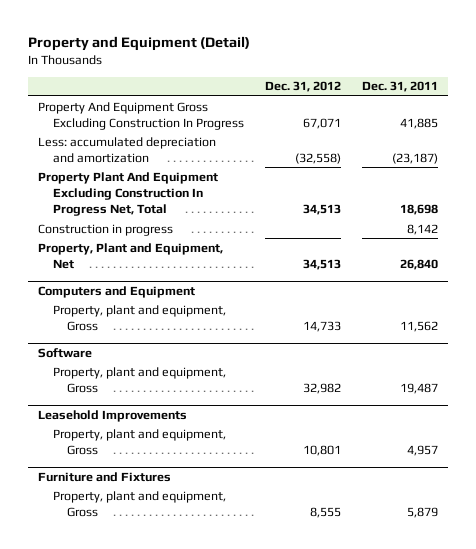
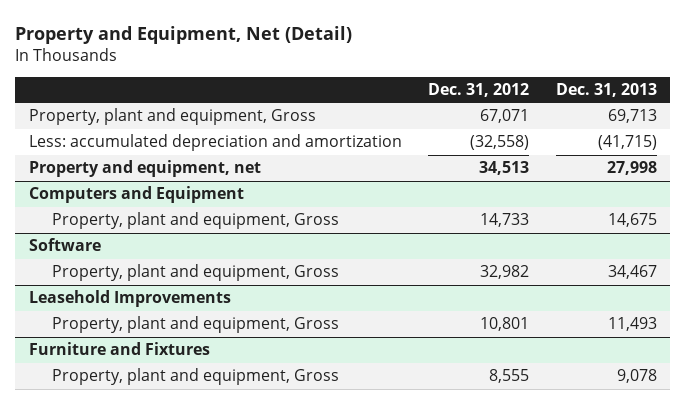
[27,36,250,52] Property and Equipment (Detail) -> [15,25,353,44] Property and Equipment, Net (Detail)
[361,81,438,93] Dec. 31, 2011 -> none
none -> [555,82,657,97] Dec. 31, 2013
[38,101,244,130] Property And Equipment Gross Excluding Construction In Progress -> [28,108,316,126] Property, plant and equipment, Gross
[38,171,219,217] Property Plant And Equipment Excluding Construction In Progress Net, Total -> none
[38,223,174,236] Construction in progress -> none
[38,242,224,269] Property, Plant and Equipment, Net -> [28,160,261,178] Property and equipment, net

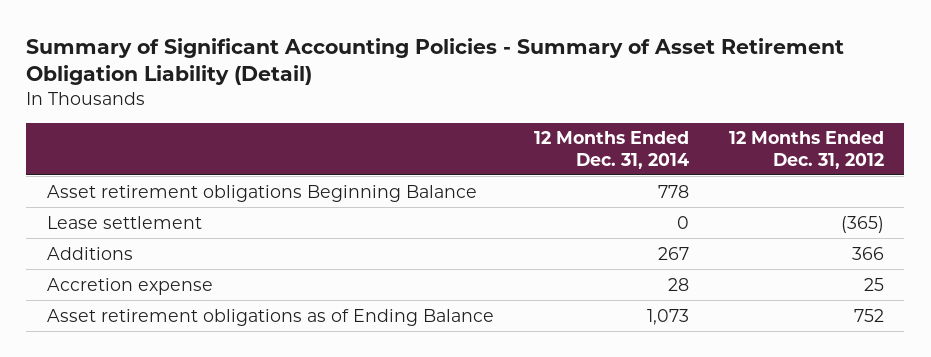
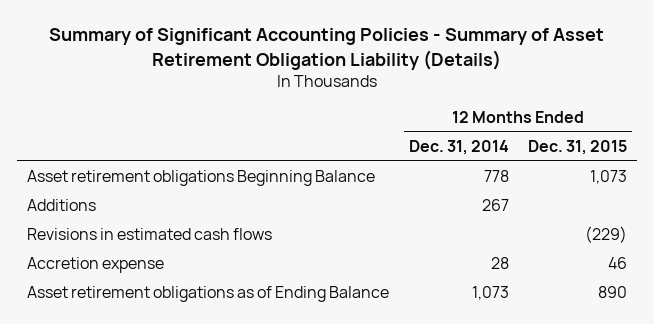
[26,37,845,86] Summary of Significant Accounting Policies - Summary of Asset Retirement Obligation Liability (Detail) -> [49,28,605,70] Summary of Significant Accounting Policies - Summary of Asset Retirement Obligation Liability (Details)
[729,131,885,169] 12 Months Ended Dec. 31, 2012 -> none
none -> [528,139,628,155] Dec. 31, 2015
[46,215,202,229] Lease settlement -> none
none -> [26,228,272,241] Revisions in estimated cash flows

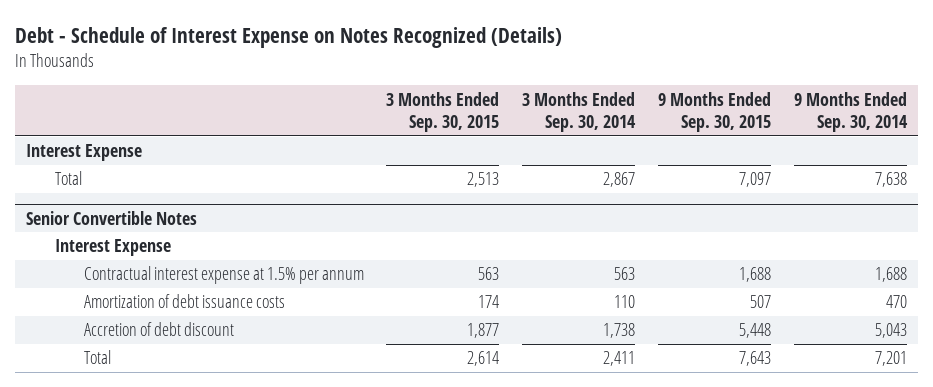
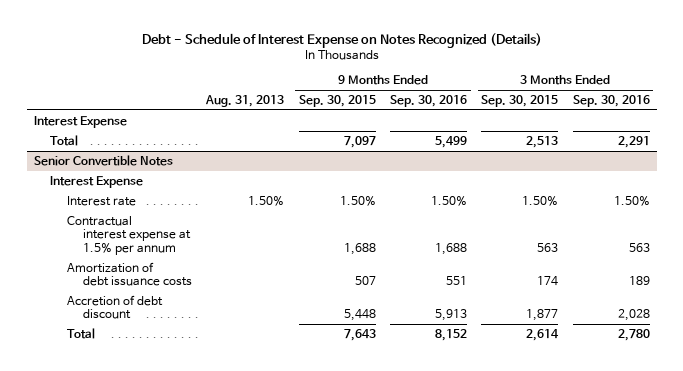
[522,91,637,133] 3 Months Ended Sep. 30, 2014 -> none
[794,91,909,133] 9 Months Ended Sep. 30, 2014 -> none
none -> [205,94,285,107] Aug. 31, 2013
none -> [389,94,467,107] Sep. 30, 2016
none -> [572,94,650,107] Sep. 30, 2016
none -> [66,195,136,206] Interest rate

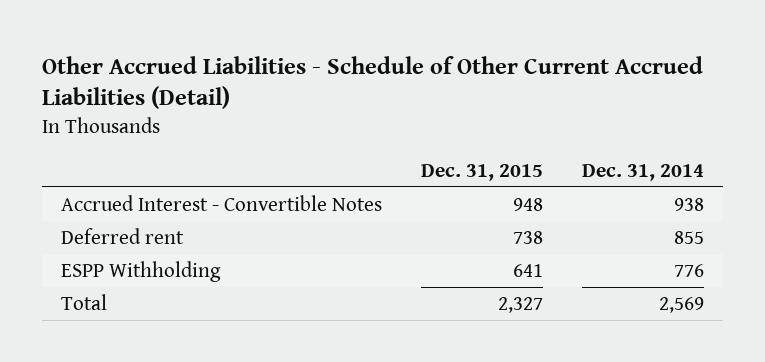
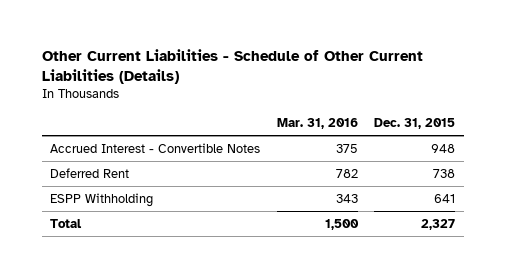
[41,55,703,110] Other Accrued Liabilities - Schedule of Other Current Accrued Liabilities (Detail) -> [41,49,423,84] Other Current Liabilities - Schedule of Other Current Liabilities (Details)
[581,163,704,181] Dec. 31, 2014 -> none
none -> [276,117,358,129] Mar. 31, 2016
[61,228,185,245] Deferred rent -> [49,167,129,178] Deferred Rent

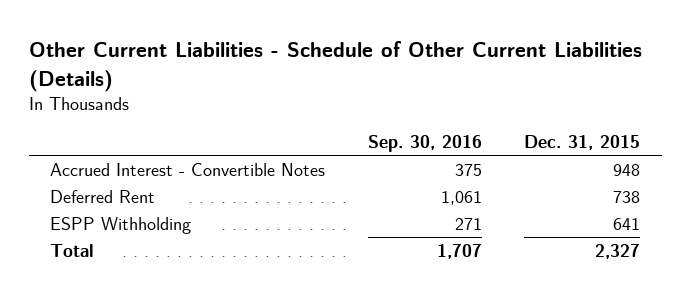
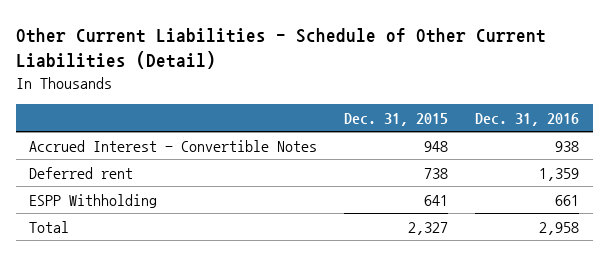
[29,41,643,92] Other Current Liabilities - Schedule of Other Current Liabilities (Details) -> [15,28,546,70] Other Current Liabilities - Schedule of Other Current Liabilities (Detail)
[367,135,482,153] Sep. 30, 2016 -> none
none -> [475,112,580,126] Dec. 31, 2016
[50,189,156,203] Deferred Rent -> [29,166,134,179] Deferred rent

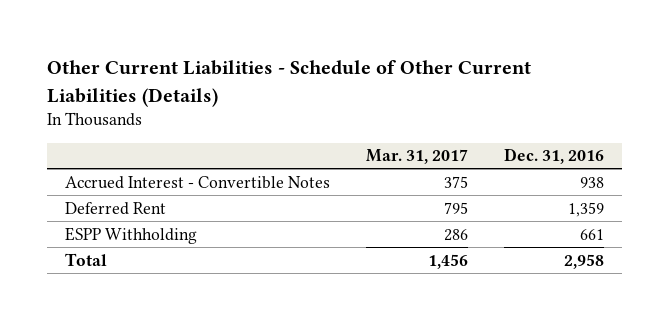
[15,28,546,70] Other Current Liabilities - Schedule of Other Current Liabilities (Detail) -> [47,60,532,107] Other Current Liabilities - Schedule of Other Current Liabilities (Details)
[344,112,449,126] Dec. 31, 2015 -> none
none -> [365,149,468,165] Mar. 31, 2017
[29,166,134,179] Deferred rent -> [65,201,167,215] Deferred Rent

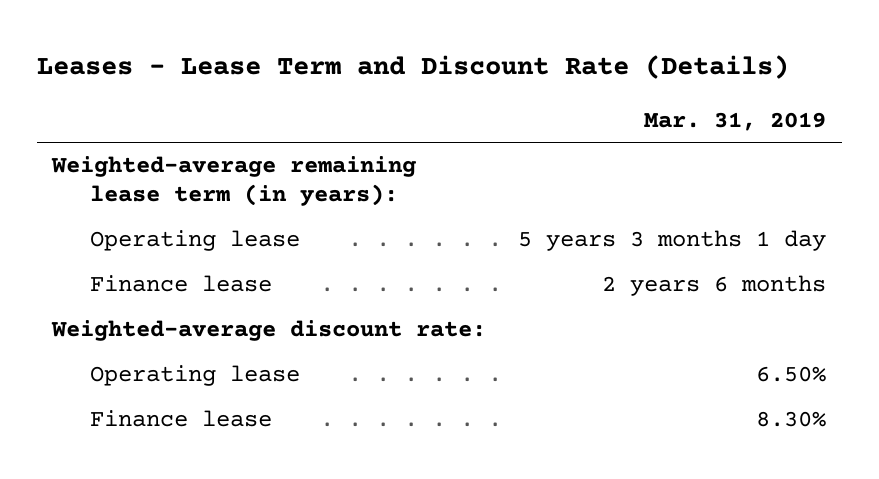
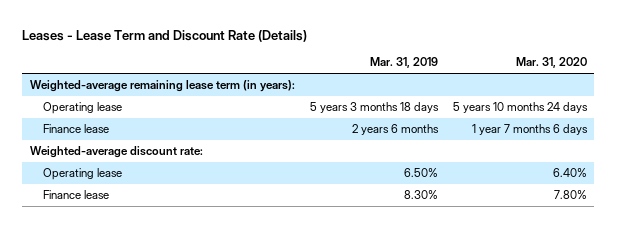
none -> [515,57,587,69] Mar. 31, 2020
[518,230,827,252] 5 years 3 months 1 day -> [309,102,439,114] 5 years 3 months 18 days

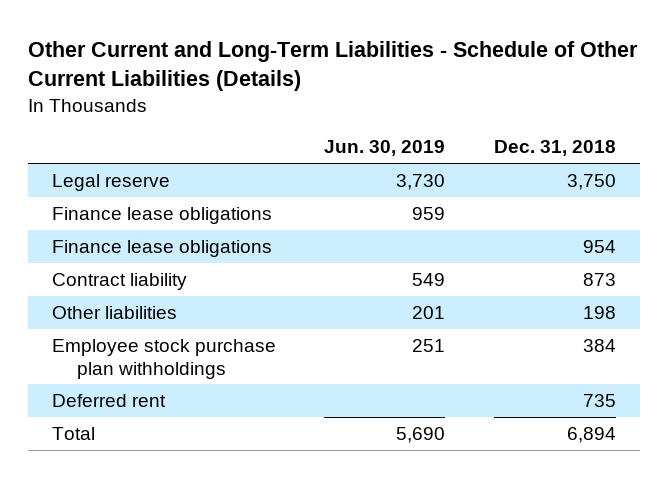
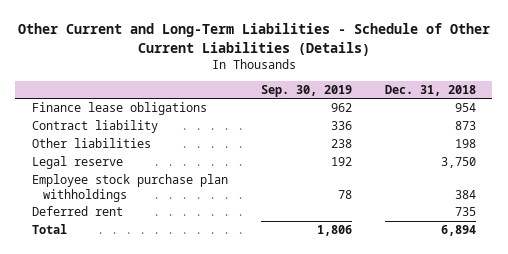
[324,140,446,157] Jun. 30, 2019 -> none
none -> [260,84,352,97] Sep. 30, 2019
[51,206,272,224] Finance lease obligations -> none
[51,173,170,191] Legal reserve -> [31,156,123,170] Legal reserve

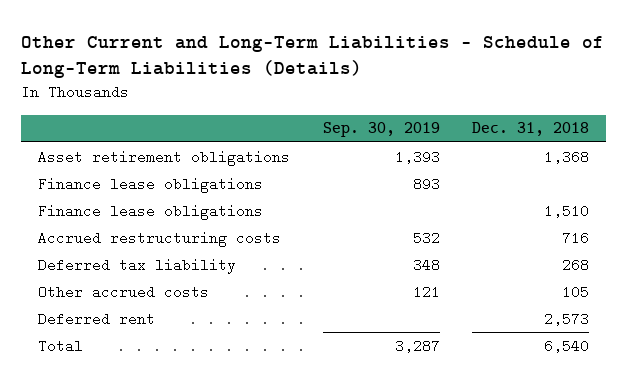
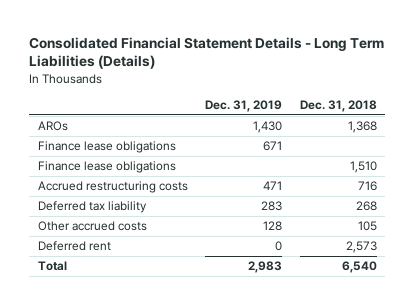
[21,35,605,79] Other Current and Long-Term Liabilities - Schedule of Long-Term Liabilities (Details) -> [29,36,385,70] Consolidated Financial Statement Details - Long Term Liabilities (Details)
[322,122,440,138] Sep. 30, 2019 -> none
none -> [205,100,283,113] Dec. 31, 2019
[37,149,290,166] Asset retirement obligations -> [37,121,68,132] AROs

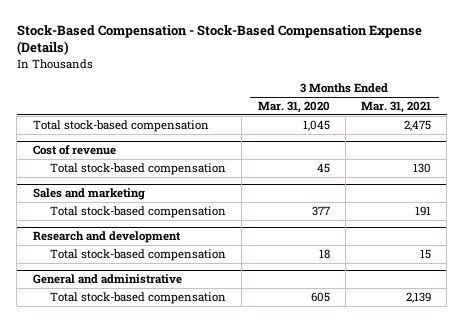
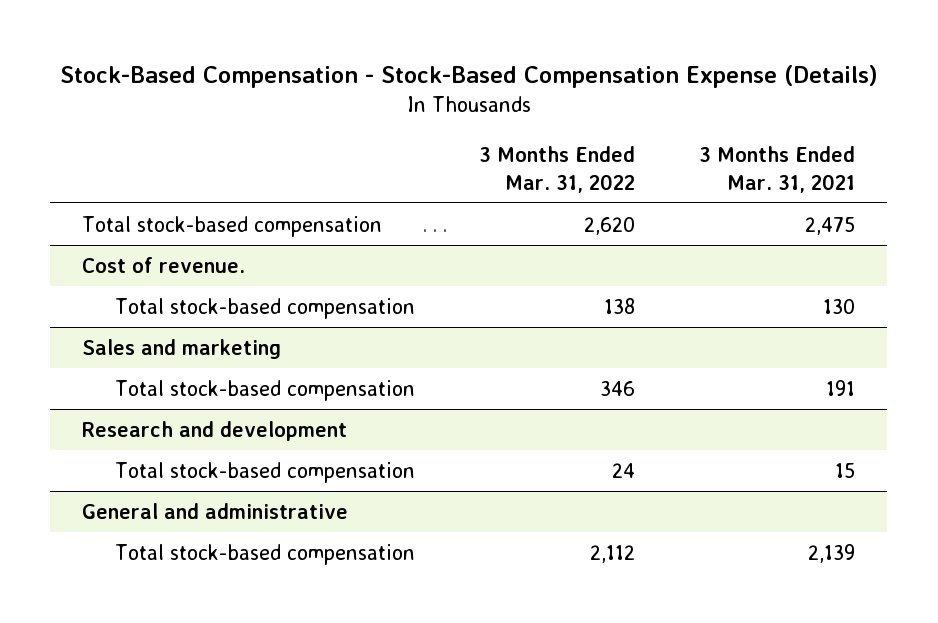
[257,101,330,114] Mar. 31, 2020 -> none
none -> [479,145,636,193] 3 Months Ended Mar. 31, 2022
[32,145,116,156] Cost of revenue -> [82,256,246,273] Cost of revenue.

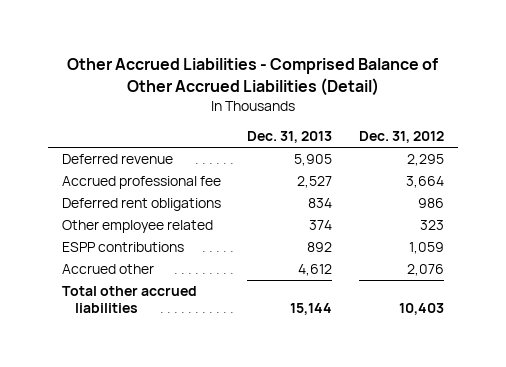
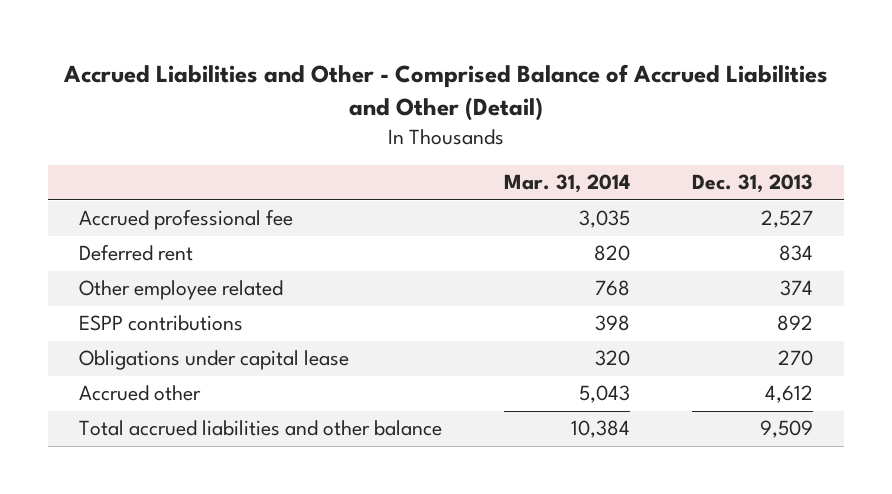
[66,57,438,96] Other Accrued Liabilities - Comprised Balance of Other Accrued Liabilities (Detail) -> [63,63,829,121] Accrued Liabilities and Other - Comprised Balance of Accrued Liabilities and Other (Detail)
[359,131,445,144] Dec. 31, 2012 -> none
none -> [504,174,631,194] Mar. 31, 2014
[61,154,173,165] Deferred revenue -> none
[61,198,221,212] Deferred rent obligations -> [79,244,194,262] Deferred rent
none -> [79,350,350,371] Obligations under capital lease
[61,286,197,314] Total other accrued liabilities -> [79,420,443,437] Total accrued liabilities and other balance
[290,303,333,316] 15,144 -> [760,420,814,439] 9,509

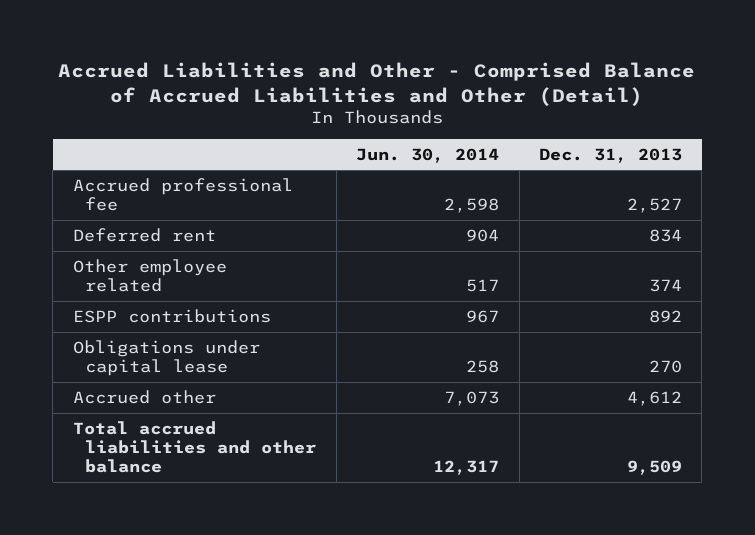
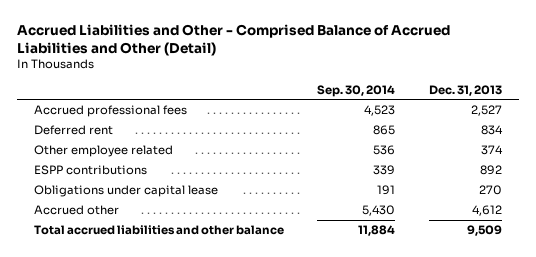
[356,147,500,163] Jun. 30, 2014 -> none
none -> [317,84,396,97] Sep. 30, 2014
[72,177,293,211] Accrued professional fee -> [33,104,187,117] Accrued professional fees

